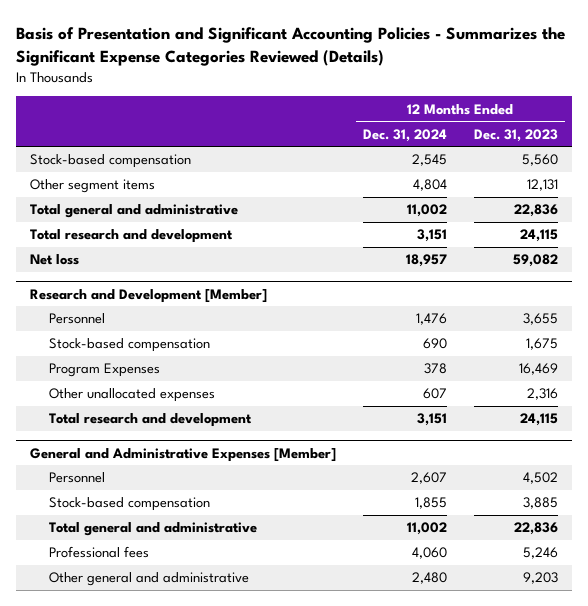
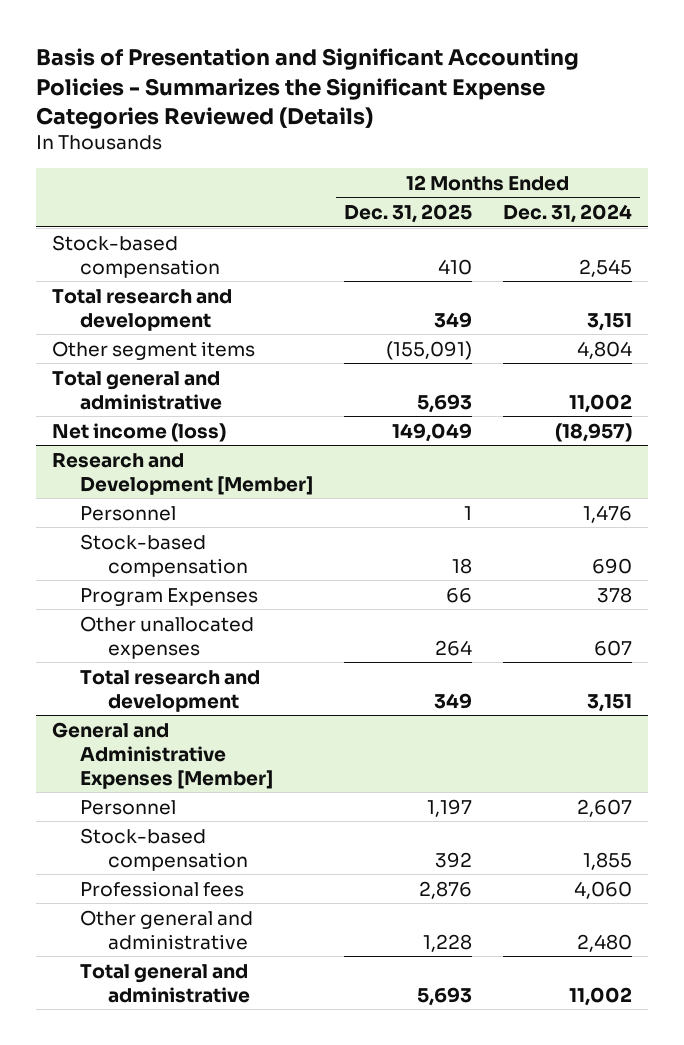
[474,128,559,142] Dec. 31, 2023 -> none
none -> [344,204,473,224] Dec. 31, 2025
[29,229,233,244] Total research and development -> [51,288,232,331] Total research and development
[29,254,79,266] Net loss -> [51,422,226,442] Net income (loss)
[405,254,447,268] 18,957 -> [555,422,633,442] (18,957)
[48,522,257,537] Total general and administrative -> [79,963,251,1003] Total general and administrative

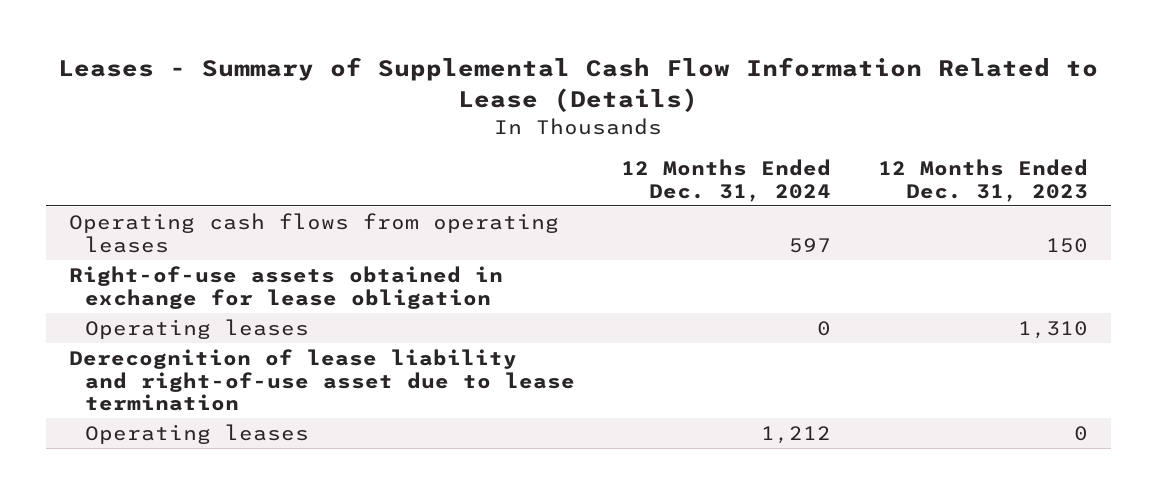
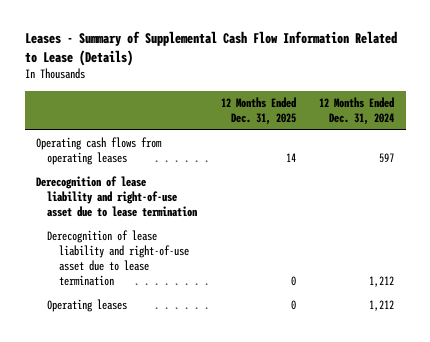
[877,158,1088,202] 12 Months Ended Dec. 31, 2023 -> none
none -> [220,96,296,125] 12 Months Ended Dec. 31, 2025
[68,265,503,309] Right-of-use assets obtained in exchange for lease obligation -> none
[85,318,310,339] Operating leases -> none
none -> [47,230,189,287] Derecognition of lease liability and right-of-use asset due to lease termination

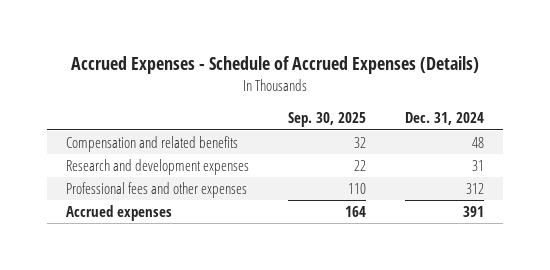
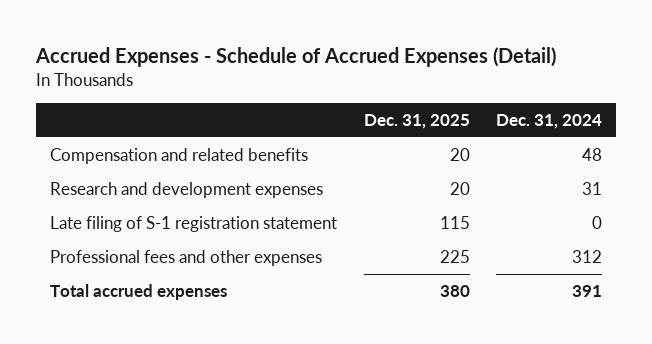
[71,56,480,75] Accrued Expenses - Schedule of Accrued Expenses (Details) -> [35,46,557,67] Accrued Expenses - Schedule of Accrued Expenses (Detail)
[288,112,367,128] Sep. 30, 2025 -> none
none -> [363,113,470,129] Dec. 31, 2025
none -> [49,216,337,233] Late filing of S-1 registration statement
[66,205,173,222] Accrued expenses -> [49,284,227,301] Total accrued expenses

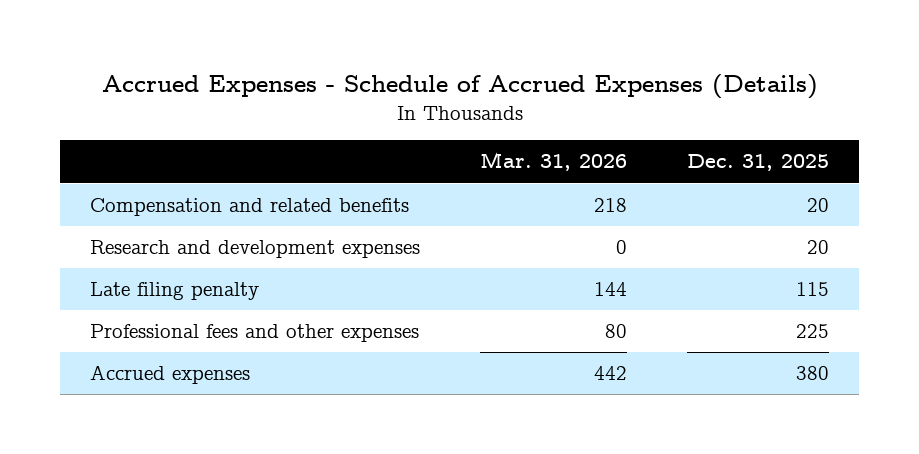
[35,46,557,67] Accrued Expenses - Schedule of Accrued Expenses (Detail) -> [101,73,818,99] Accrued Expenses - Schedule of Accrued Expenses (Details)
[496,113,603,129] Dec. 31, 2024 -> none
none -> [480,152,628,172] Mar. 31, 2026
[49,216,337,233] Late filing of S-1 registration statement -> [90,282,260,301] Late filing penalty
[49,284,227,301] Total accrued expenses -> [90,365,251,385] Accrued expenses

